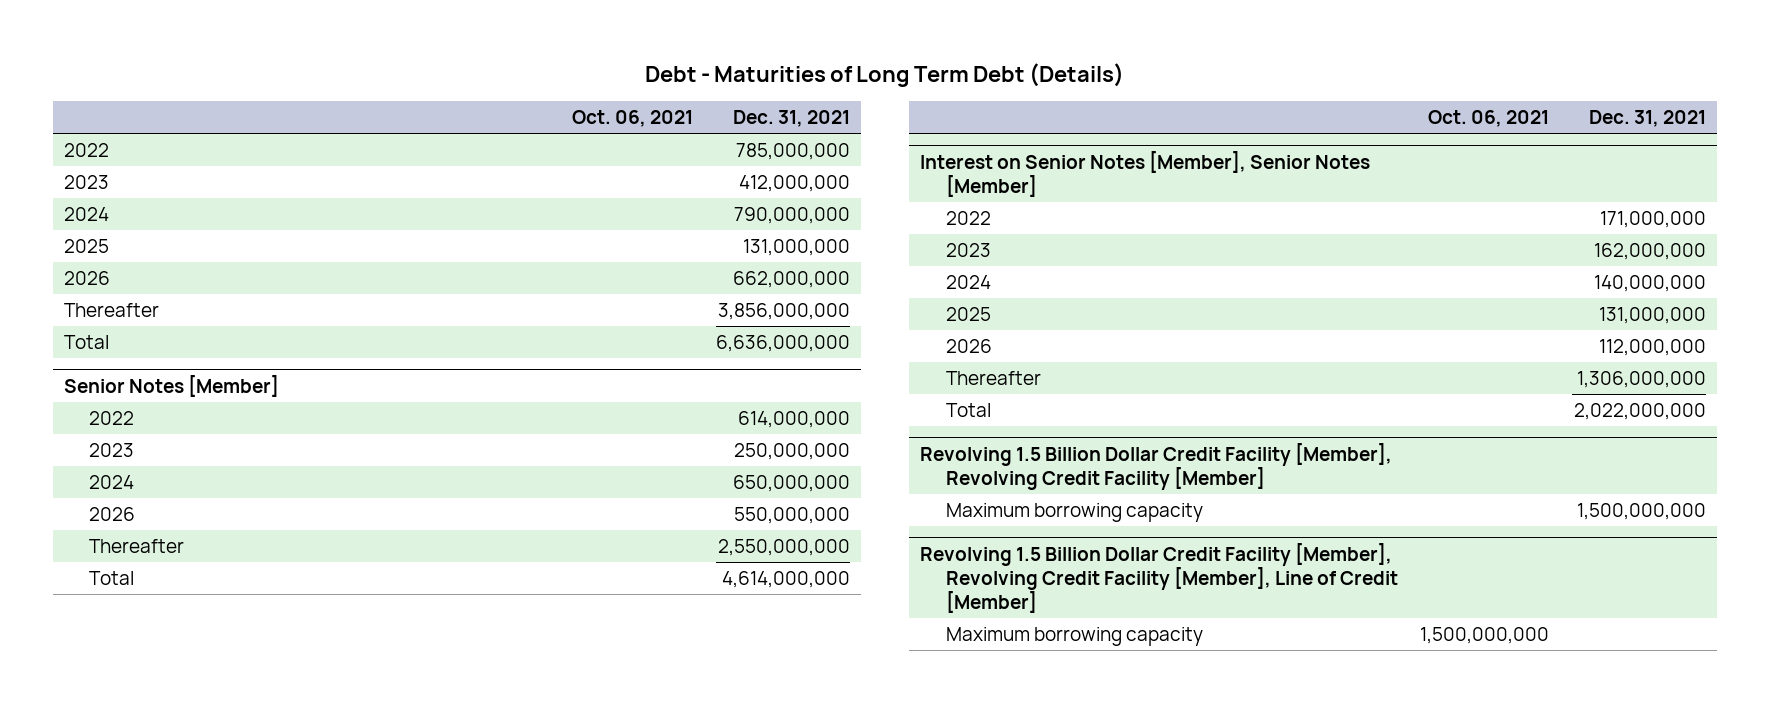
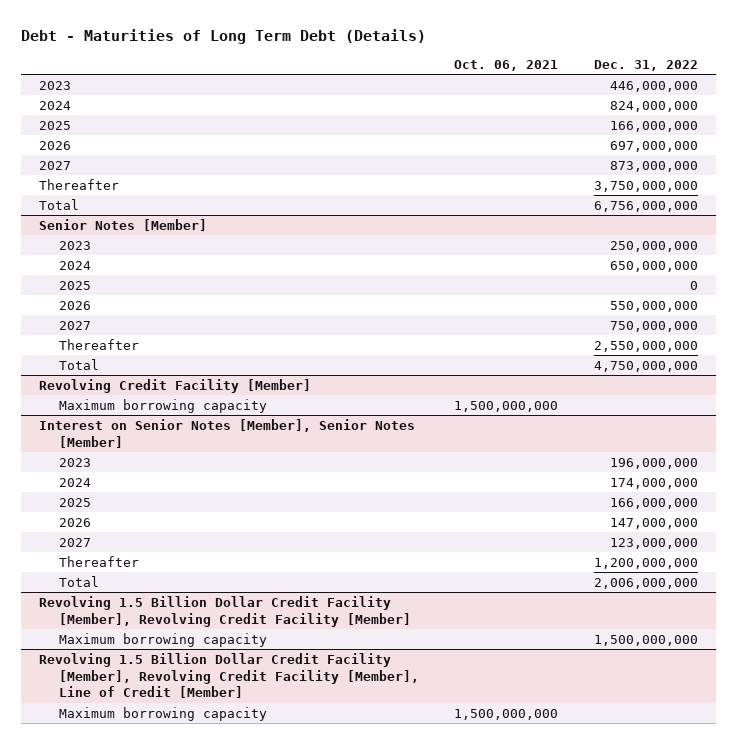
[732,110,850,128] Dec. 31, 2021 -> none
none -> [593,59,698,71] Dec. 31, 2022
[63,142,109,157] 2022 -> none
none -> [38,160,71,170] 2027
[89,410,135,425] 2022 -> none
none -> [58,280,91,290] 2025
none -> [58,320,91,330] 2027
none -> [38,378,311,393] Revolving Credit Facility [Member]
none -> [58,398,267,413] Maximum borrowing capacity
[945,210,991,225] 2022 -> none
none -> [58,537,91,547] 2027

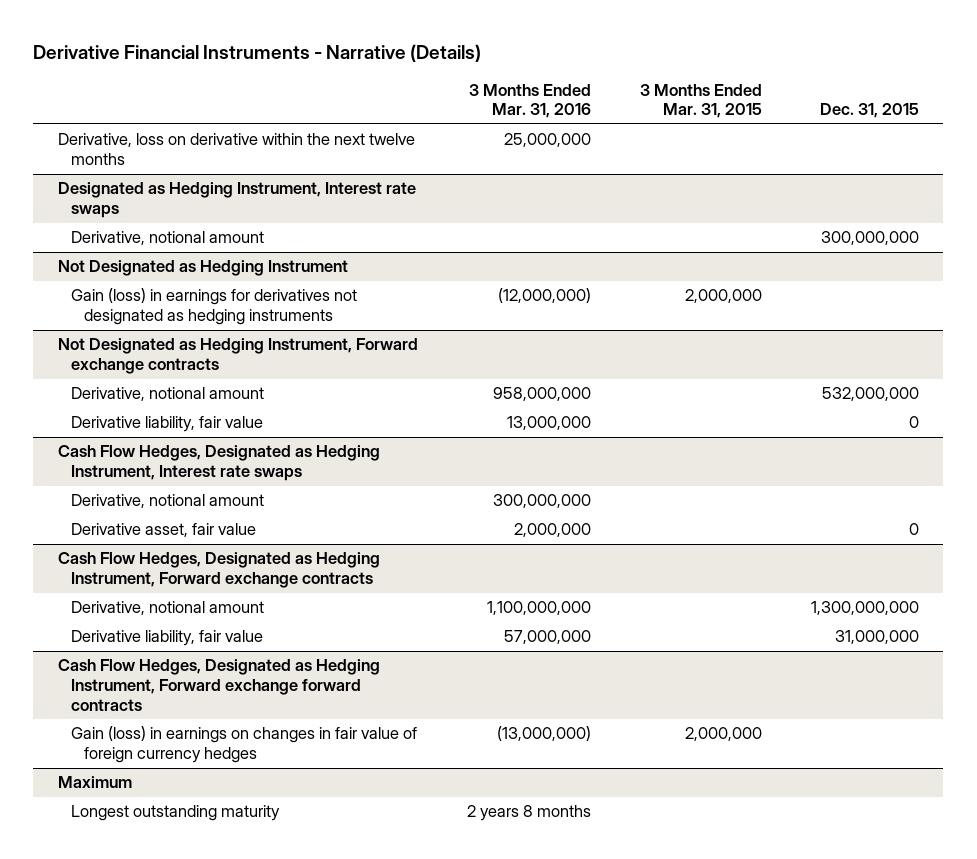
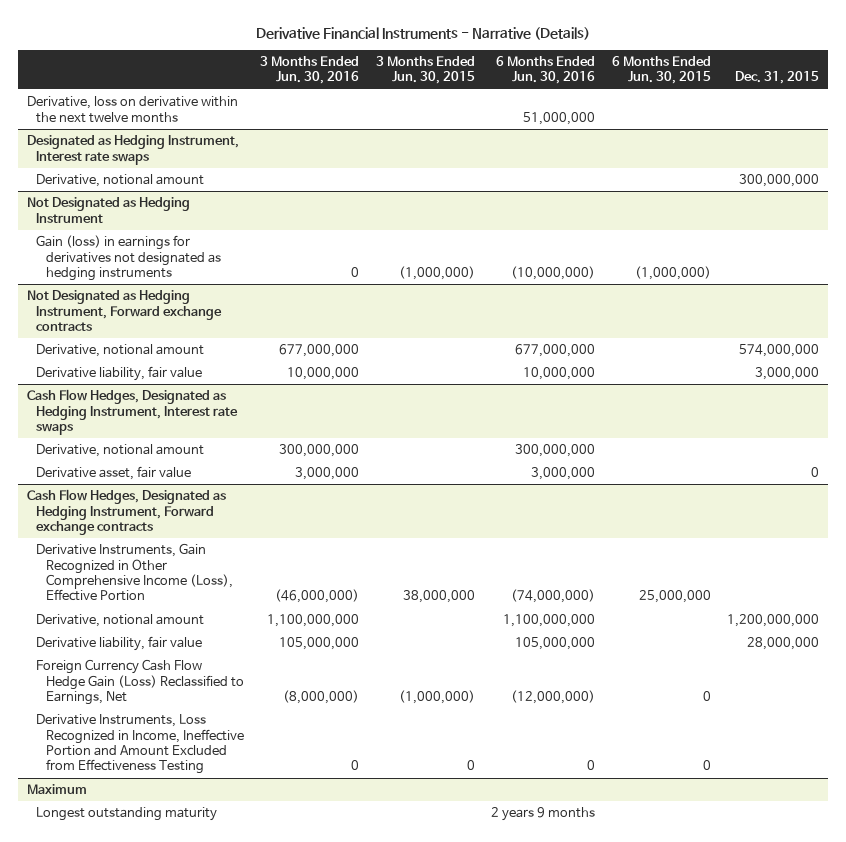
[468,83,591,119] 3 Months Ended Mar. 31, 2016 -> none
[639,83,762,119] 3 Months Ended Mar. 31, 2015 -> none
none -> [260,56,360,85] 3 Months Ended Jun. 30, 2016
none -> [375,56,475,85] 3 Months Ended Jun. 30, 2015
none -> [496,56,596,85] 6 Months Ended Jun. 30, 2016
none -> [611,56,711,85] 6 Months Ended Jun. 30, 2015
[821,387,919,402] 532,000,000 -> [739,344,820,358] 574,000,000
[908,416,919,429] 0 -> [755,367,820,381] 3,000,000
[57,659,380,711] Cash Flow Hedges, Designated as Hedging Instrument, Forward exchange forward contracts -> none
[70,726,417,764] Gain (loss) in earnings on changes in fair value of foreign currency hedges -> none
none -> [36,543,233,602] Derivative Instruments, Gain Recognized in Other Comprehensive Income (Loss), Effective Portion
[810,601,919,616] 1,300,000,000 -> [727,614,820,628] 1,200,000,000
[834,630,919,645] 31,000,000 -> [747,637,820,651] 28,000,000
none -> [36,659,244,705] Foreign Currency Cash Flow Hedge Gain (Loss) Reclassified to Earnings, Net
none -> [36,714,244,775] Derivative Instruments, Loss Recognized in Income, Ineffective Portion and Amount Excluded from Effectiveness Testing

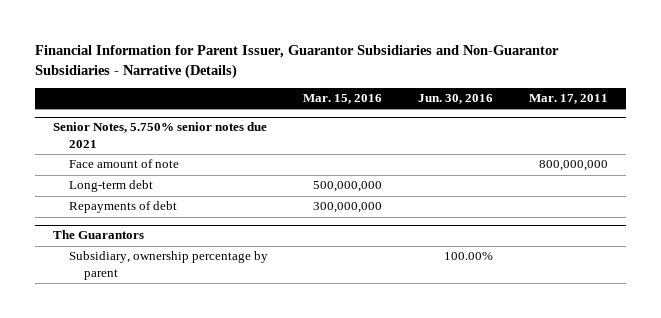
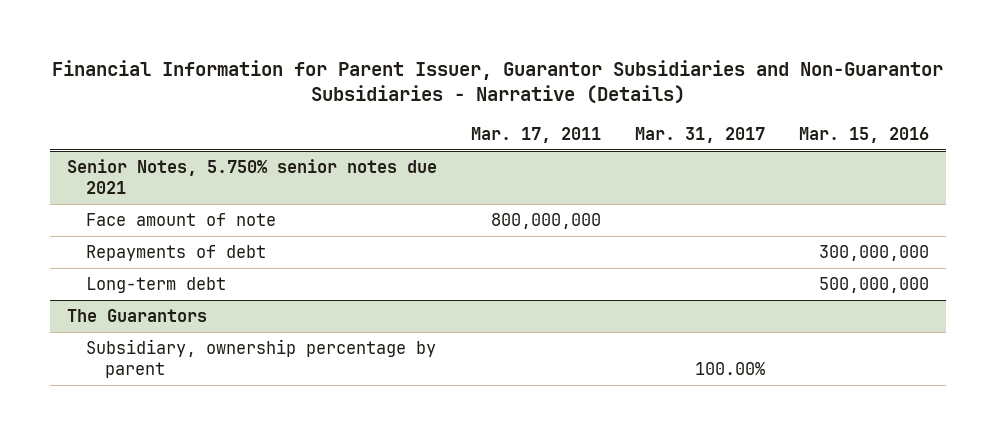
[418,94,494,105] Jun. 30, 2016 -> none
none -> [635,126,766,143] Mar. 31, 2017
[68,180,153,193] Long-term debt -> [86,277,227,294] Long-term debt

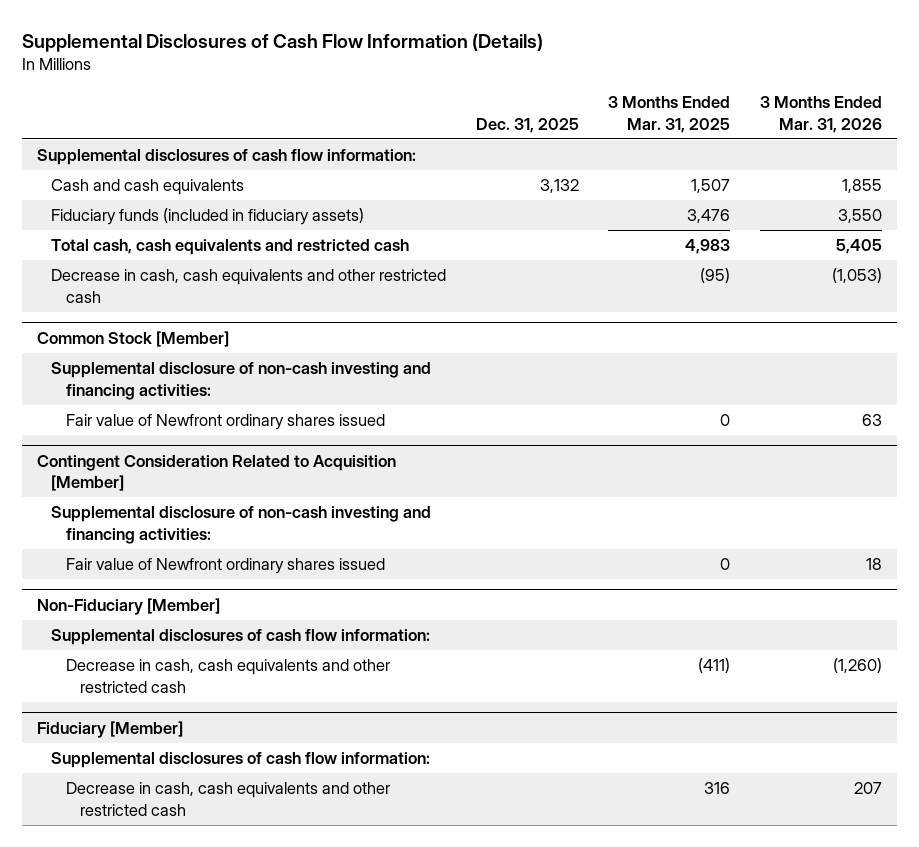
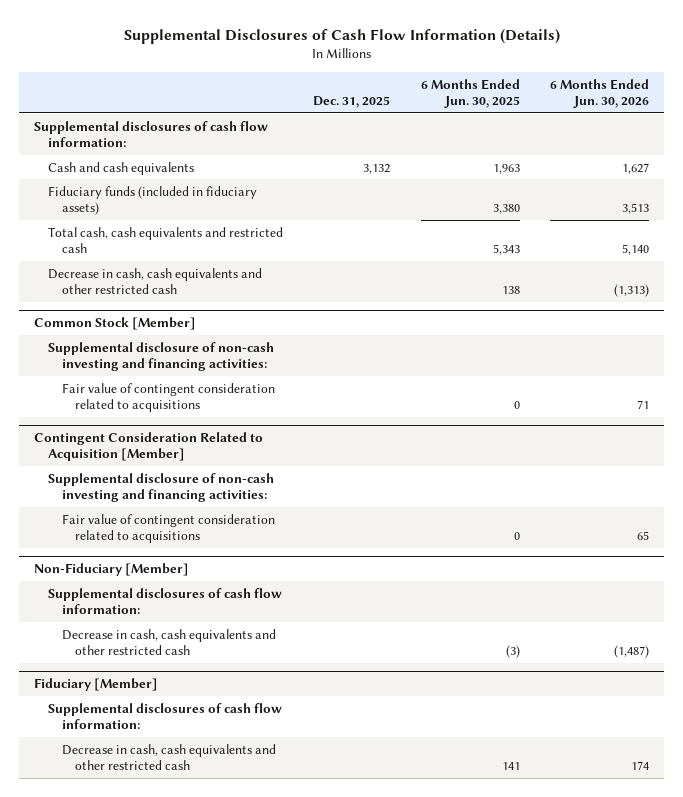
[608,96,731,133] 3 Months Ended Mar. 31, 2025 -> none
[760,96,883,133] 3 Months Ended Mar. 31, 2026 -> none
none -> [420,78,520,108] 6 Months Ended Jun. 30, 2025
none -> [549,78,649,108] 6 Months Ended Jun. 30, 2026
[65,414,385,431] Fair value of Newfront ordinary shares issued -> [61,382,275,412] Fair value of contingent consideration related to acquisitions
[65,558,385,575] Fair value of Newfront ordinary shares issued -> [61,513,275,543] Fair value of contingent consideration related to acquisitions

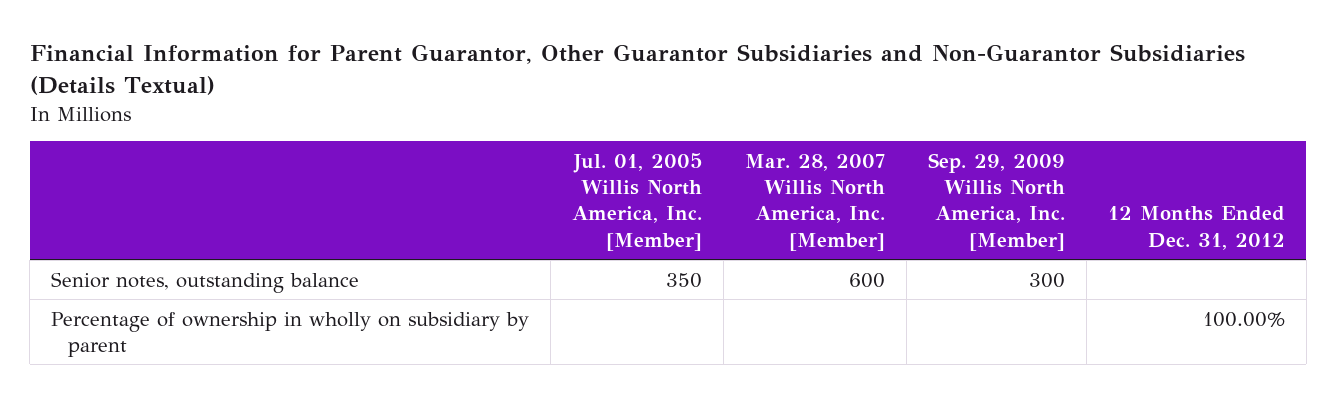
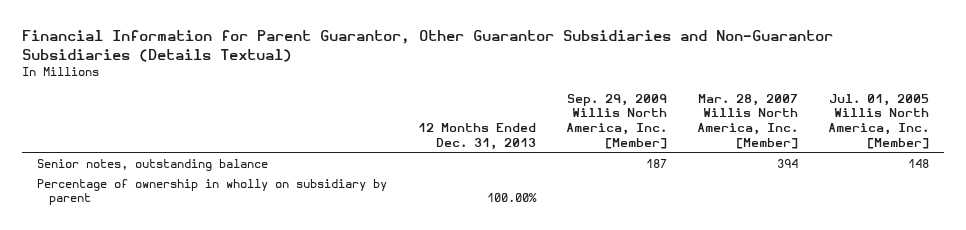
[1107,206,1285,250] 12 Months Ended Dec. 31, 2012 -> none
none -> [417,123,536,150] 12 Months Ended Dec. 31, 2013
[665,272,702,288] 350 -> [907,158,929,168] 148
[848,272,885,288] 600 -> [776,158,798,168] 394
[1028,272,1065,288] 300 -> [645,158,667,168] 187

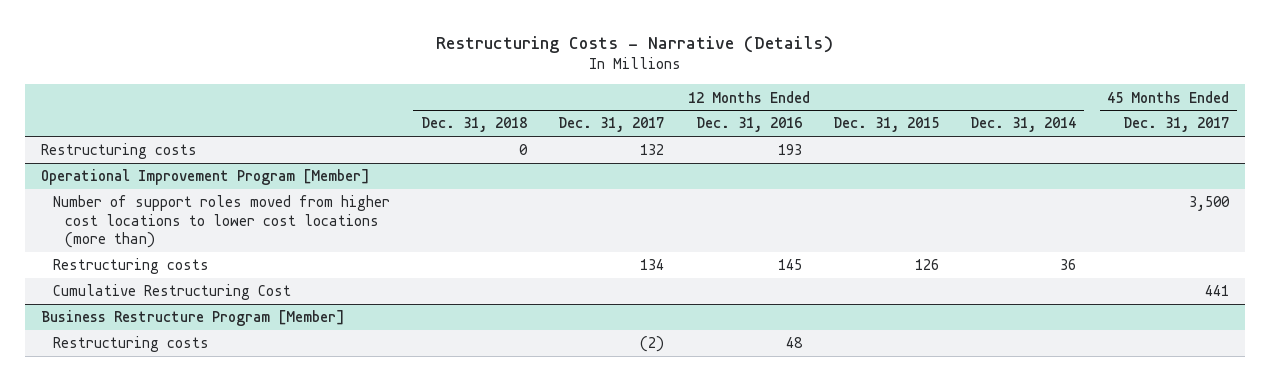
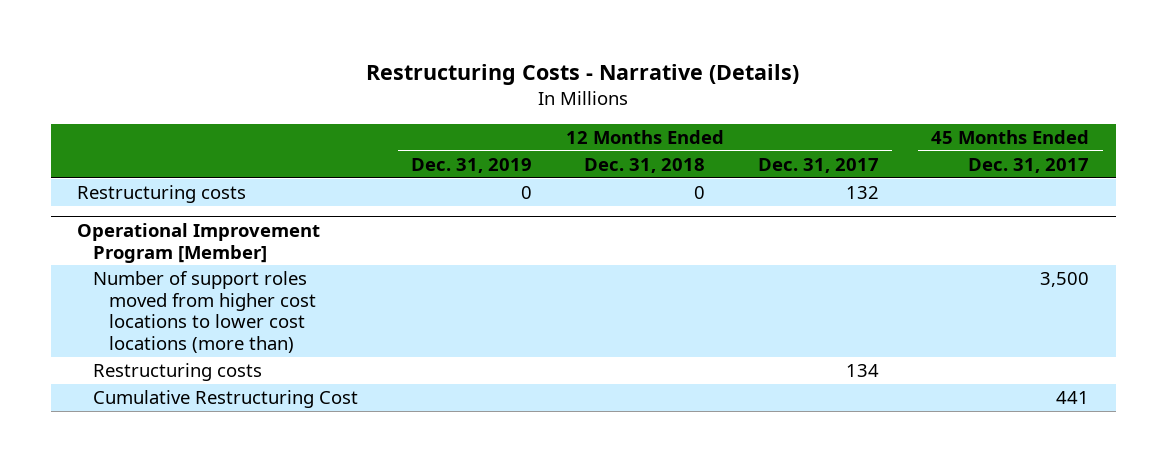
[695,117,802,133] Dec. 31, 2016 -> none
[832,117,939,133] Dec. 31, 2015 -> none
[970,117,1077,133] Dec. 31, 2014 -> none
none -> [410,157,532,173] Dec. 31, 2019
[40,310,345,327] Business Restructure Program [Member] -> none
[52,336,209,353] Restructuring costs -> none

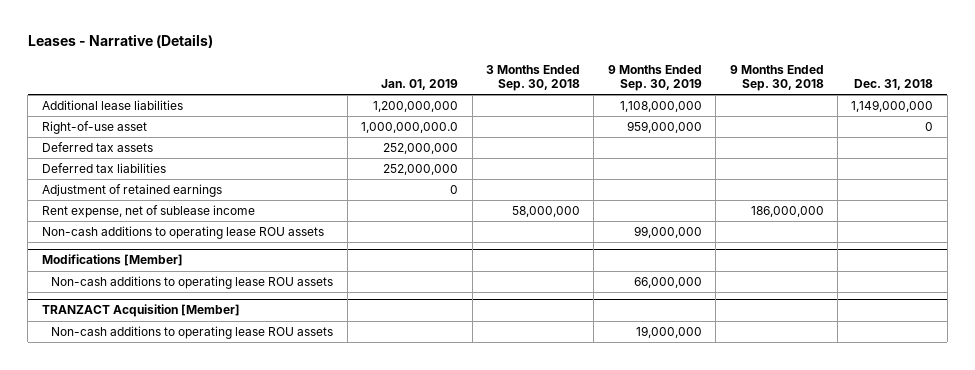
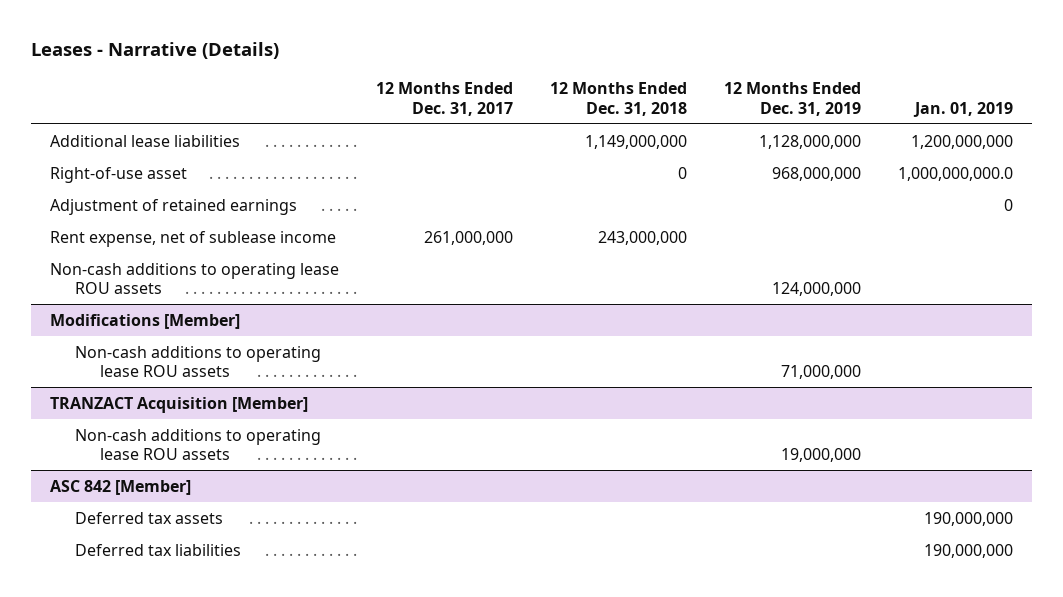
[486,64,581,91] 3 Months Ended Sep. 30, 2018 -> none
[607,64,702,91] 9 Months Ended Sep. 30, 2019 -> none
[729,64,824,91] 9 Months Ended Sep. 30, 2018 -> none
[854,78,934,90] Dec. 31, 2018 -> none
none -> [375,82,513,116] 12 Months Ended Dec. 31, 2017
none -> [550,82,688,116] 12 Months Ended Dec. 31, 2018
none -> [724,82,862,116] 12 Months Ended Dec. 31, 2019
[41,142,153,153] Deferred tax assets -> none
[41,163,166,174] Deferred tax liabilities -> none
none -> [49,479,191,495] ASC 842 [Member]
none -> [75,511,224,524] Deferred tax assets
none -> [75,543,242,556] Deferred tax liabilities

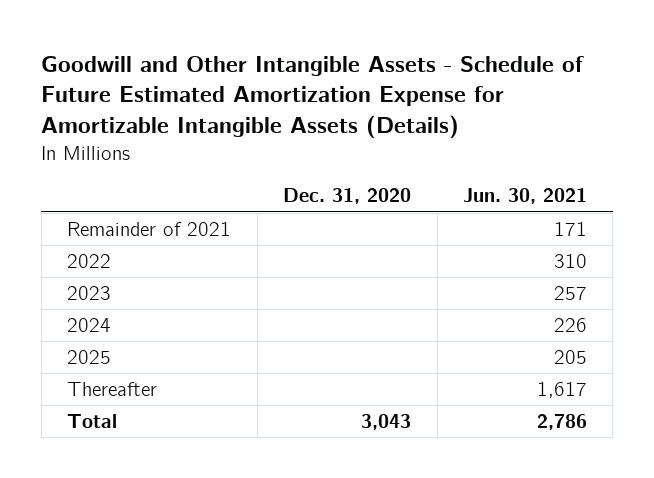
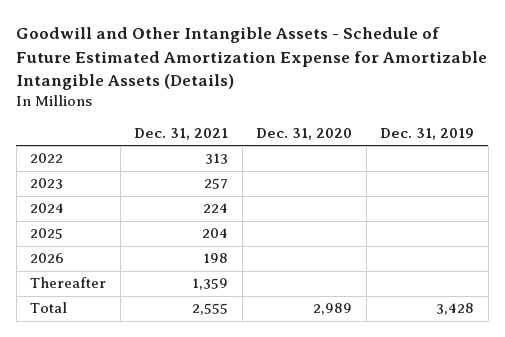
[463,188,588,205] Jun. 30, 2021 -> none
none -> [134,128,229,141] Dec. 31, 2021
none -> [380,128,475,141] Dec. 31, 2019
[67,222,232,237] Remainder of 2021 -> none
none -> [30,253,65,264] 2026
[361,414,412,431] 3,043 -> [313,303,353,316] 2,989

